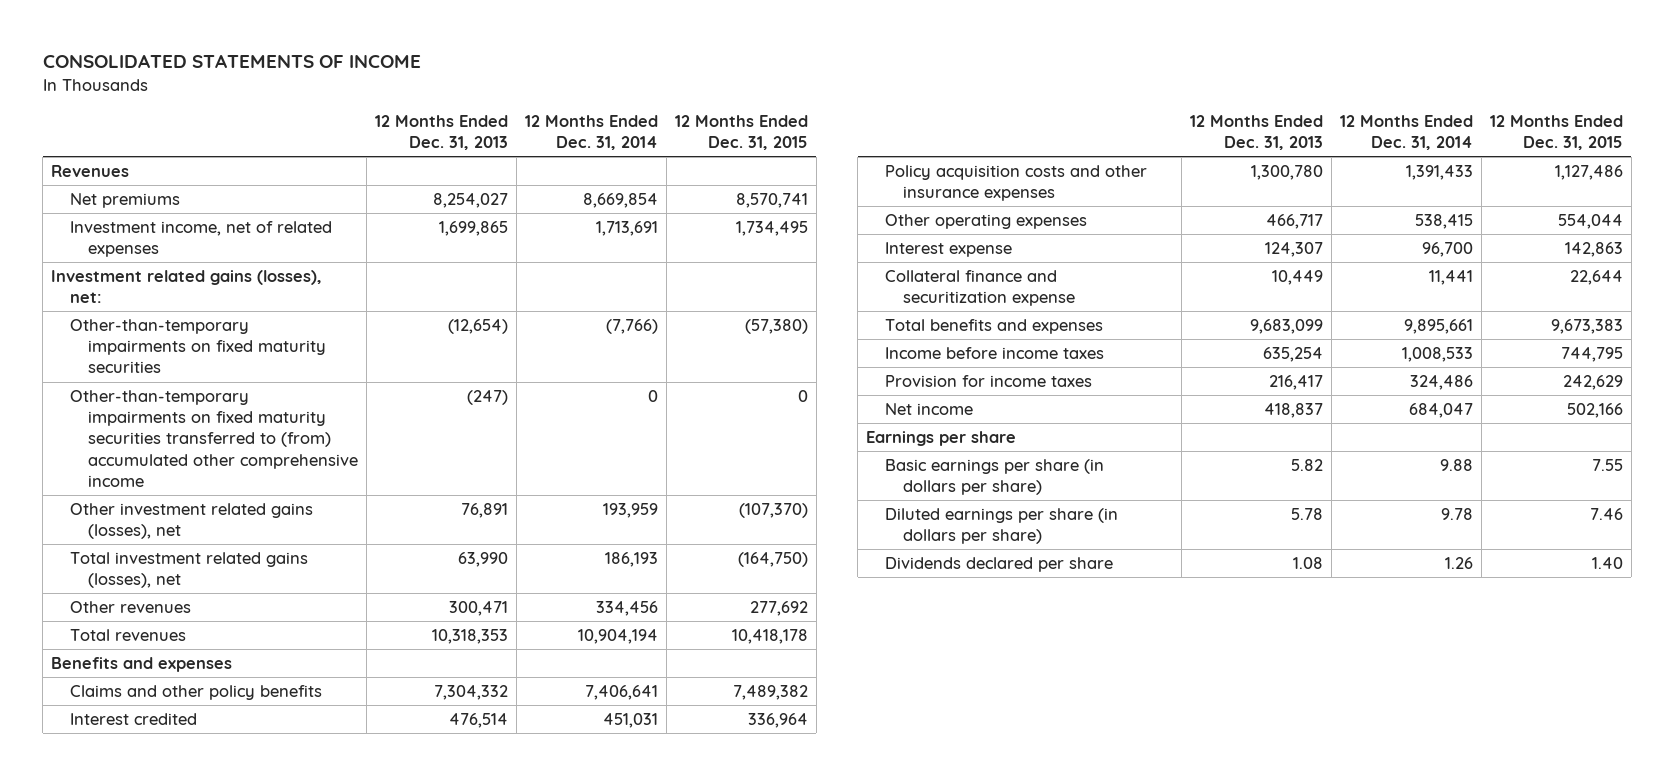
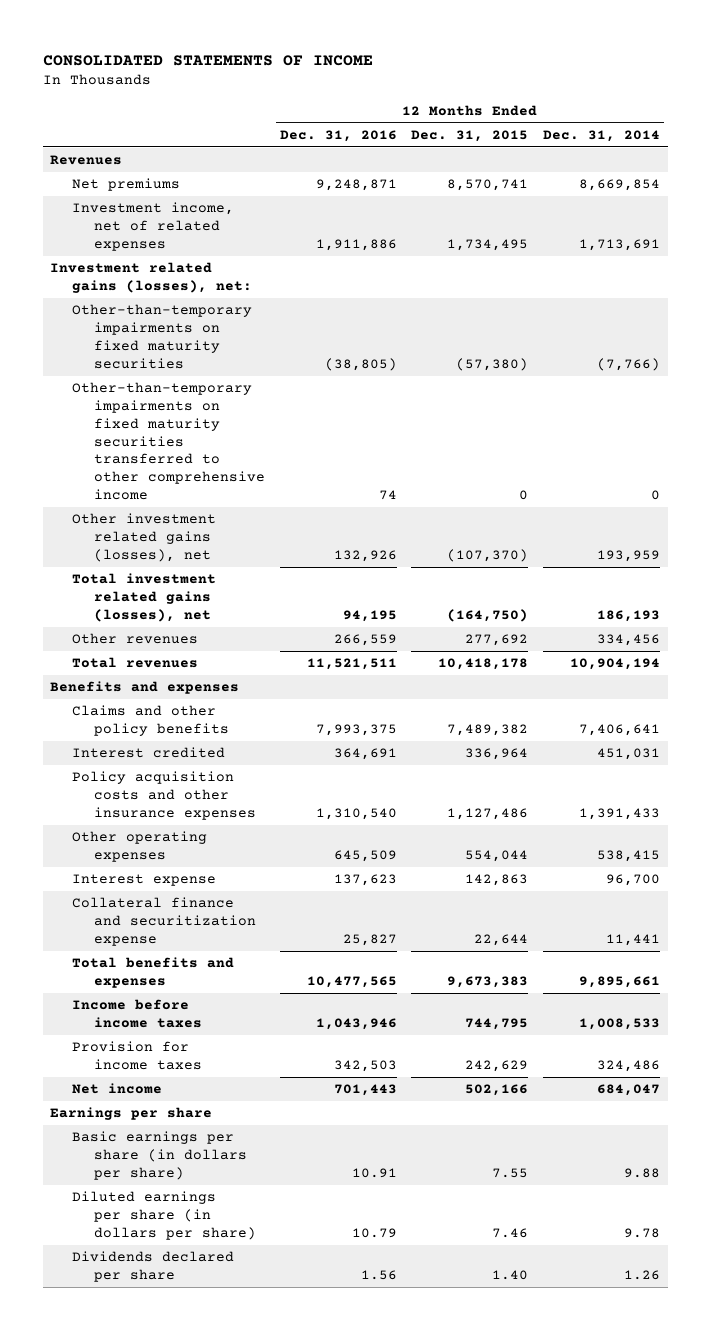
[375,114,509,151] 12 Months Ended Dec. 31, 2013 -> none
none -> [279,129,397,142] Dec. 31, 2016
[69,389,359,487] Other-than-temporary impairments on fixed maturity securities transferred to (from) accumulated other comprehensive income -> [71,382,265,500] Other-than-temporary impairments on fixed maturity securities transferred to other comprehensive income

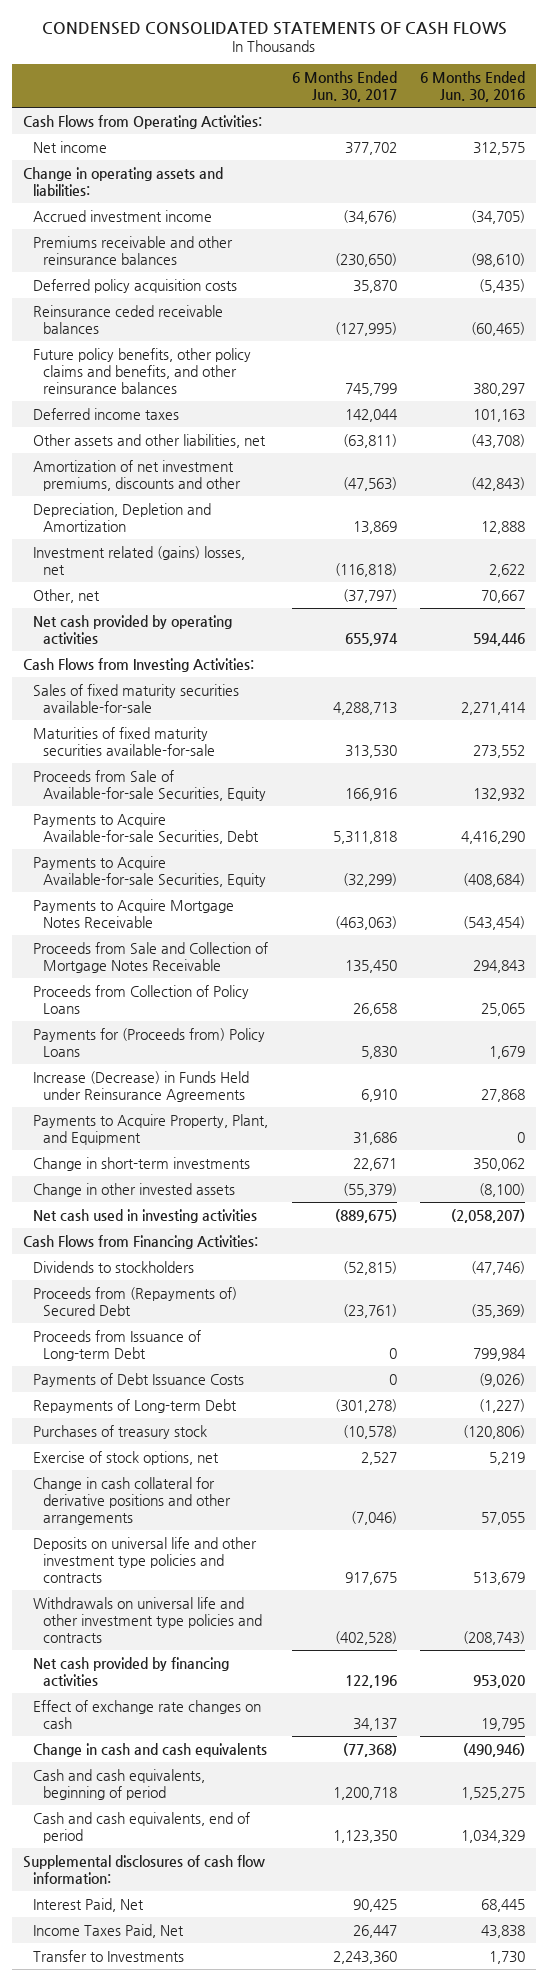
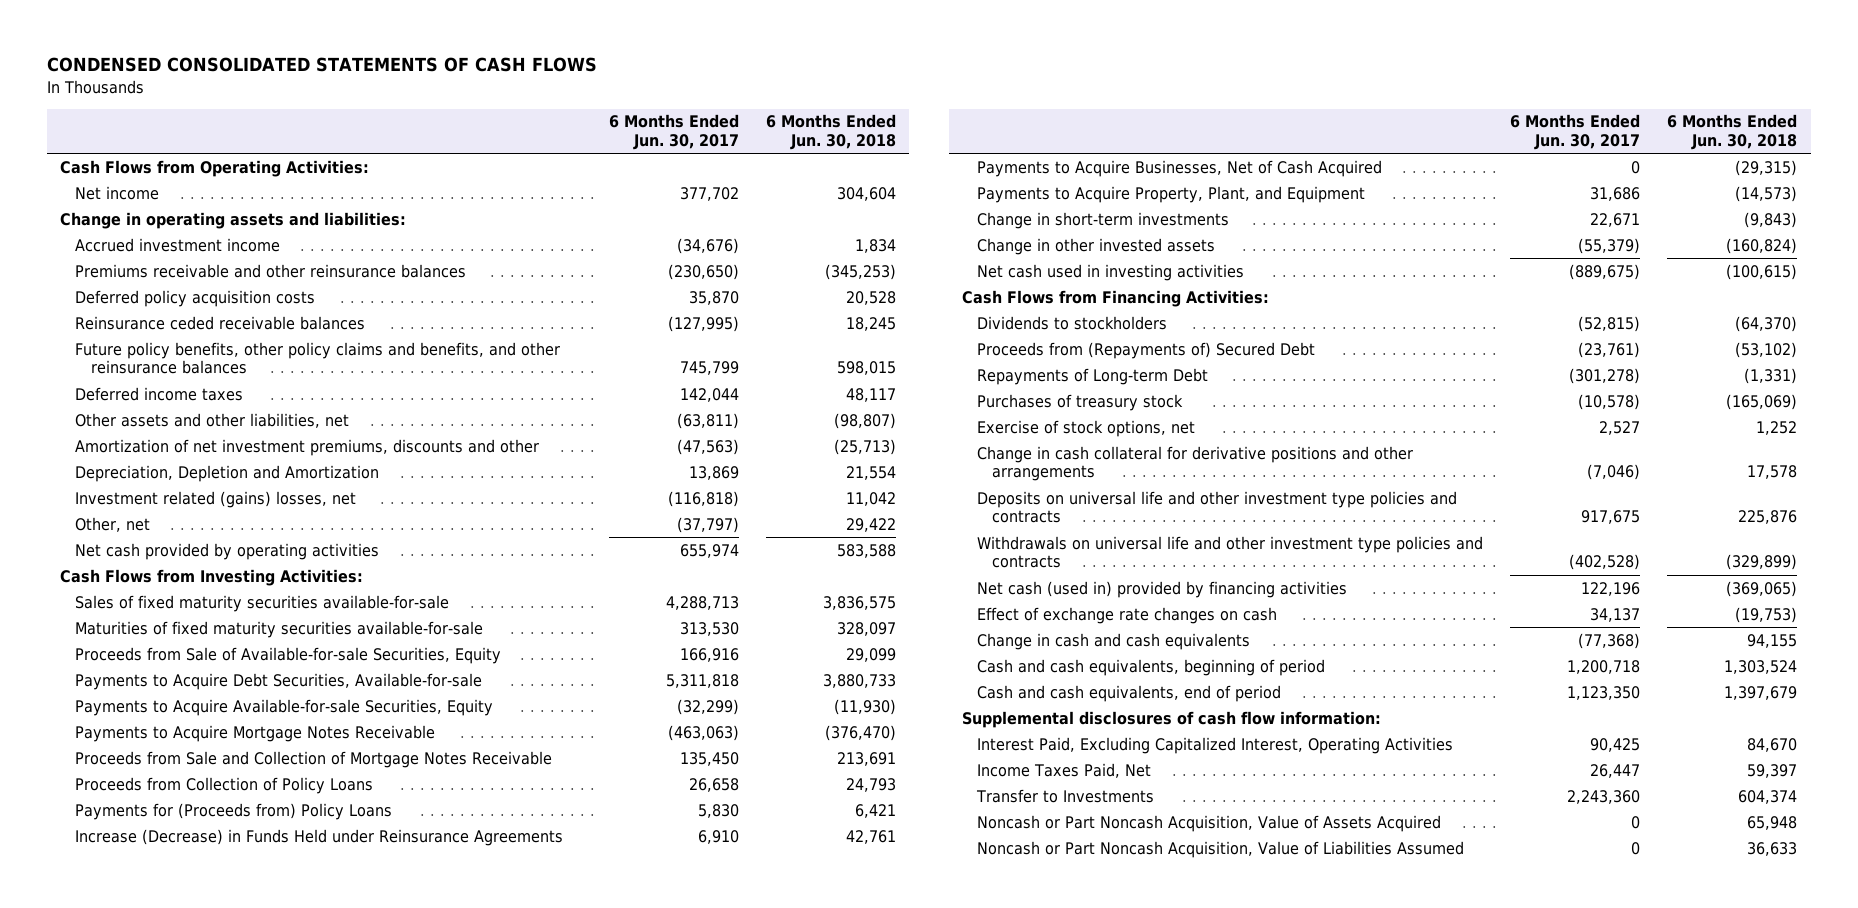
[419,70,525,103] 6 Months Ended Jun. 30, 2016 -> none
none -> [765,114,896,151] 6 Months Ended Jun. 30, 2018
[33,812,260,844] Payments to Acquire Available-for-sale Securities, Debt -> [75,672,483,690] Payments to Acquire Debt Securities, Available-for-sale
none -> [977,159,1383,177] Payments to Acquire Businesses, Net of Cash Acquired
[33,1329,202,1361] Proceeds from Issuance of Long-term Debt -> none
[33,1372,245,1387] Payments of Debt Issuance Costs -> none
[33,1656,230,1686] Net cash provided by financing activities -> [977,580,1348,598] Net cash (used in) provided by financing activities
[33,1897,145,1912] Interest Paid, Net -> [977,736,1454,754] Interest Paid, Excluding Capitalized Interest, Operating Activities
none -> [977,814,1442,832] Noncash or Part Noncash Acquisition, Value of Assets Acquired
none -> [977,840,1465,858] Noncash or Part Noncash Acquisition, Value of Liabilities Assumed

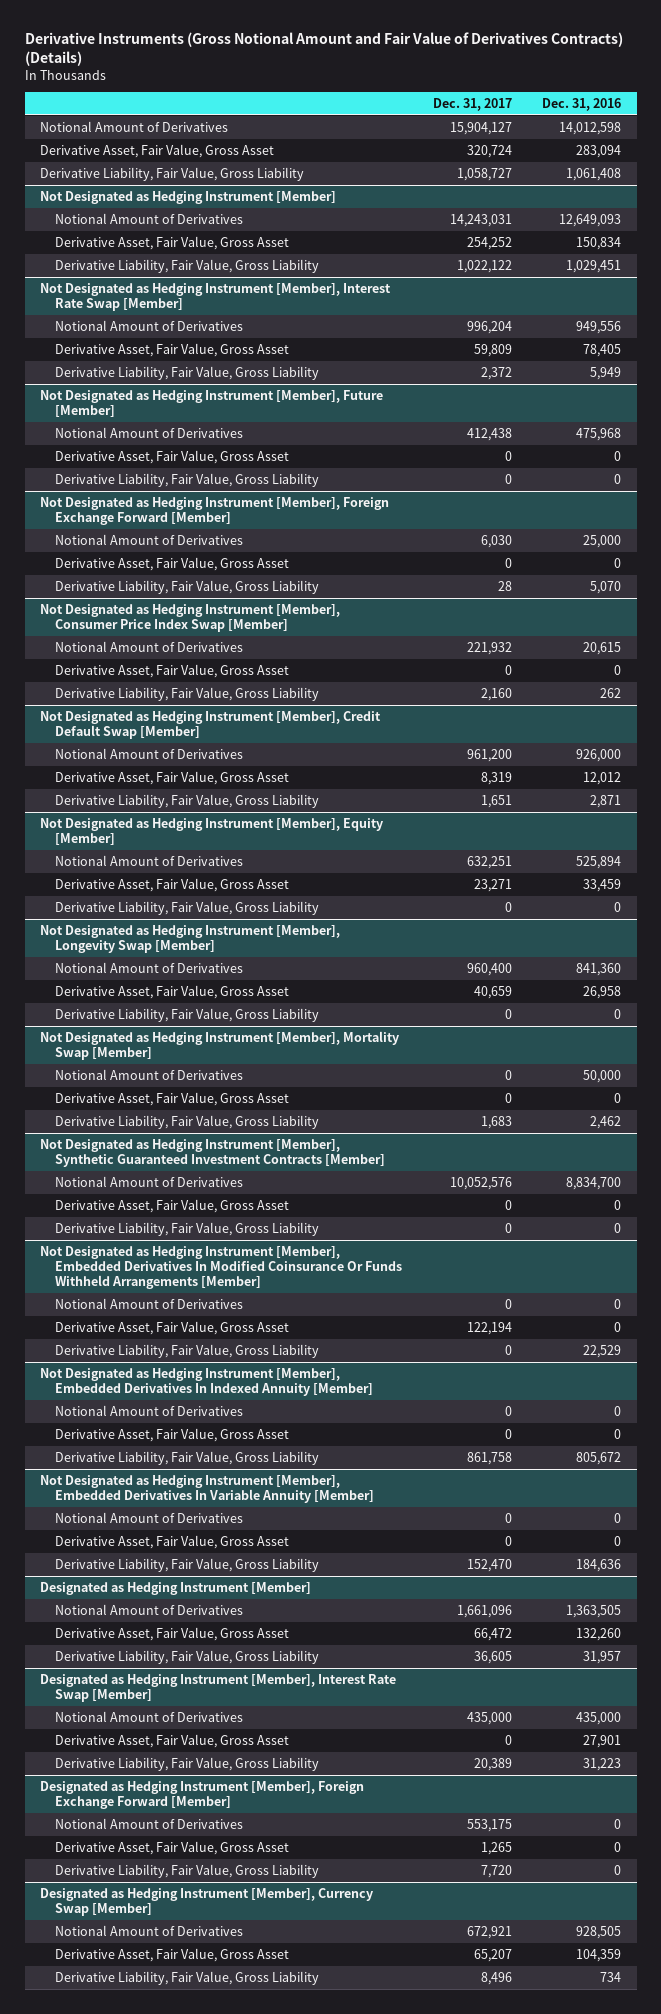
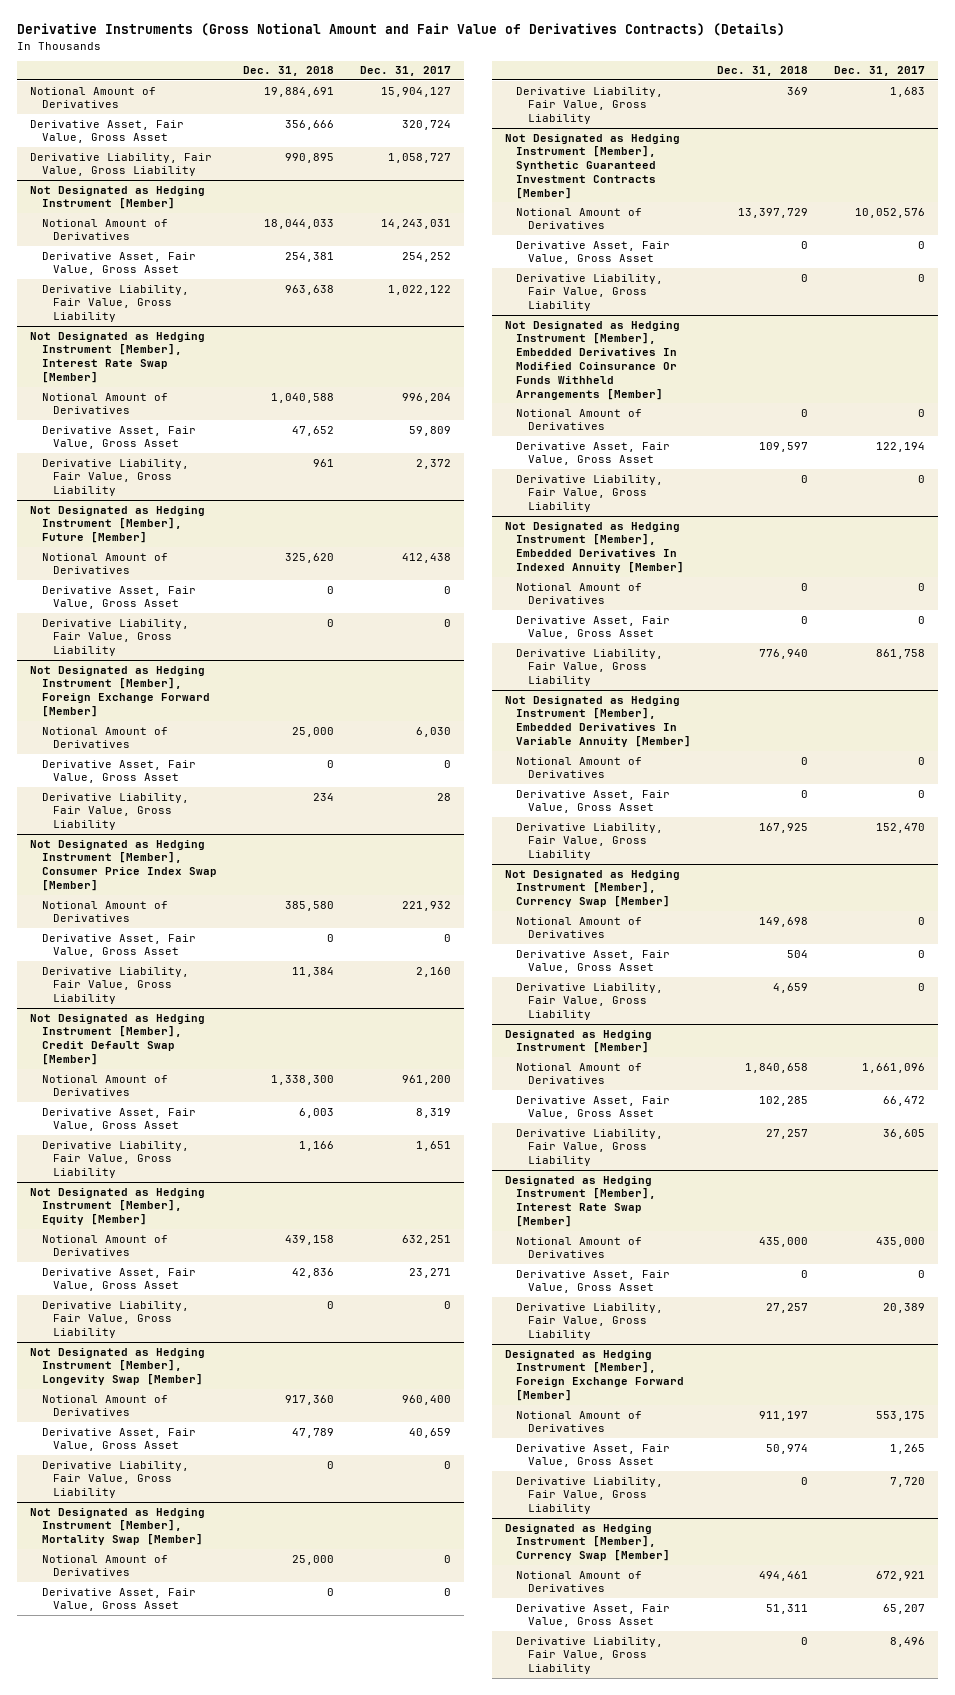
[542,97,622,111] Dec. 31, 2016 -> none
none -> [242,66,334,77] Dec. 31, 2018
none -> [504,869,680,908] Not Designated as Hedging Instrument [Member], Currency Swap [Member]
none -> [516,916,643,939] Notional Amount of Derivatives
none -> [516,949,671,974] Derivative Asset, Fair Value, Gross Asset
none -> [516,982,664,1021] Derivative Liability, Fair Value, Gross Liability

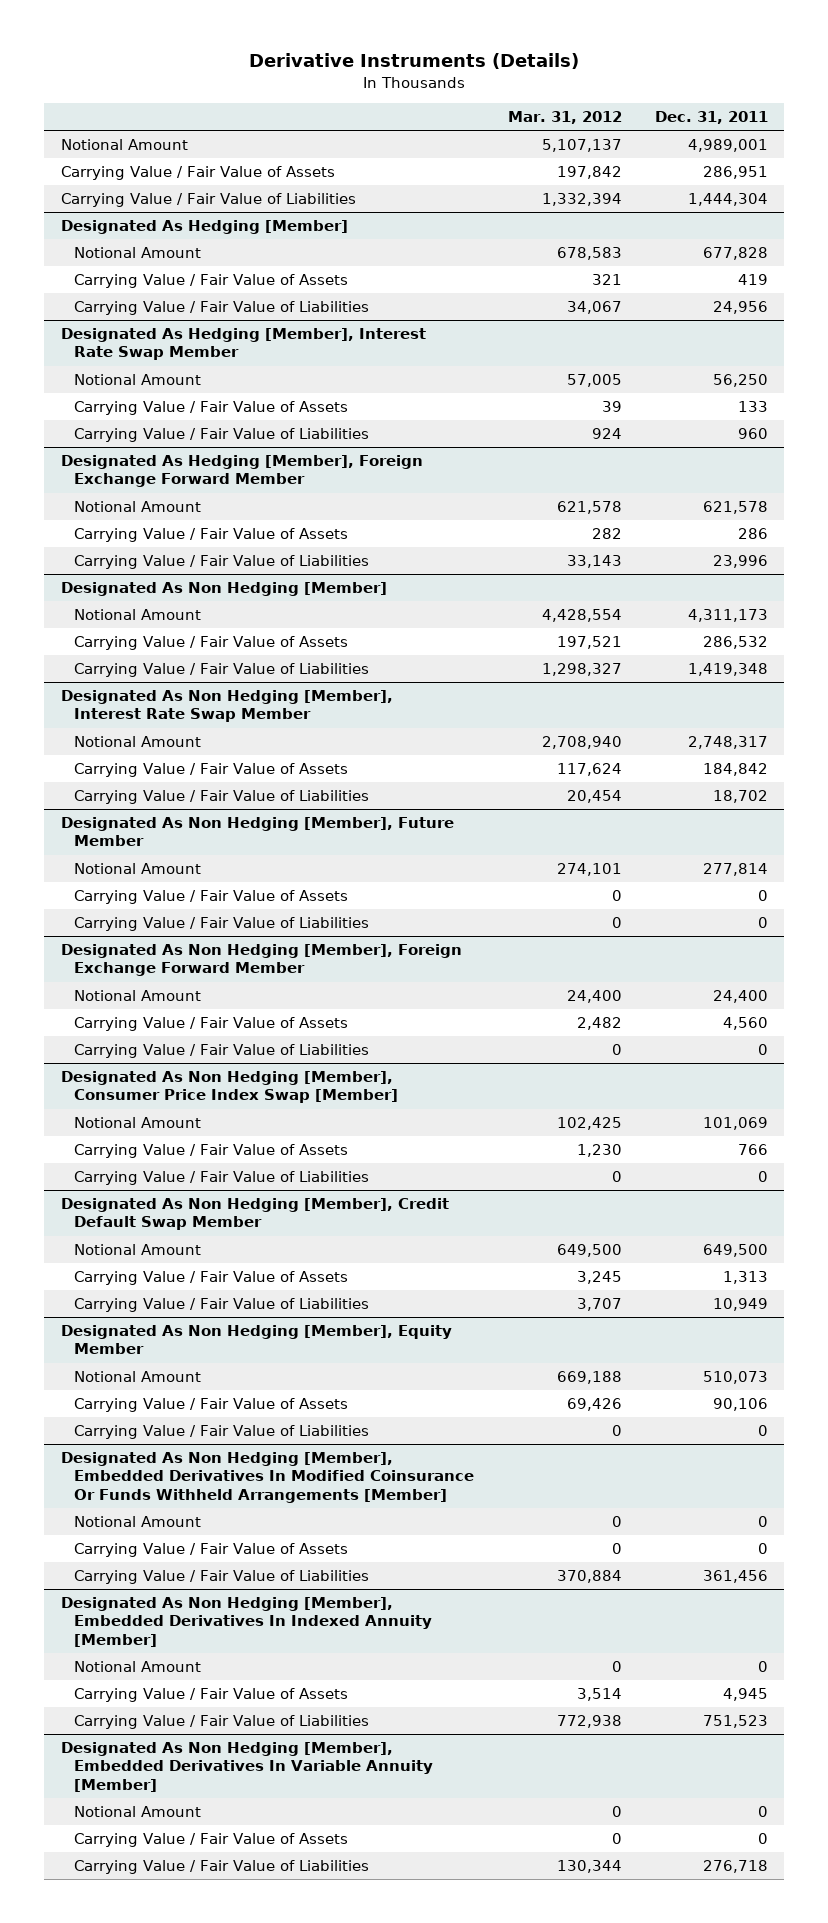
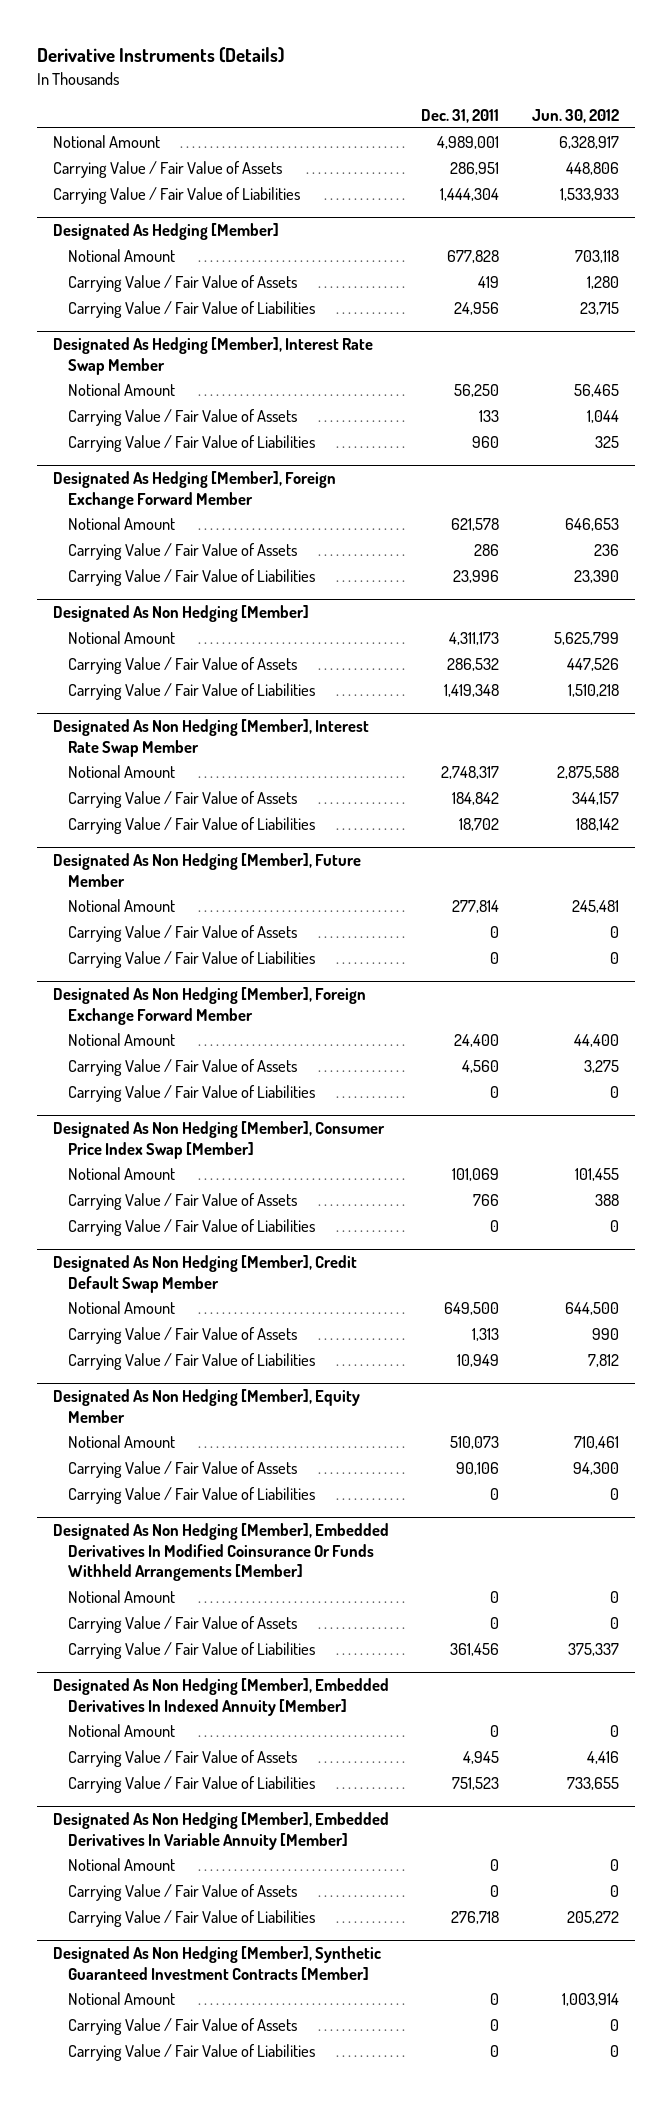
[507,111,622,125] Mar. 31, 2012 -> none
none -> [531,108,619,123] Jun. 30, 2012
none -> [52,1946,381,1980] Designated As Non Hedging [Member], Synthetic Guaranteed Investment Contracts [Member]
none -> [67,1992,175,2006] Notional Amount
none -> [67,2018,297,2036] Carrying Value / Fair Value of Assets
none -> [67,2044,315,2062] Carrying Value / Fair Value of Liabilities

